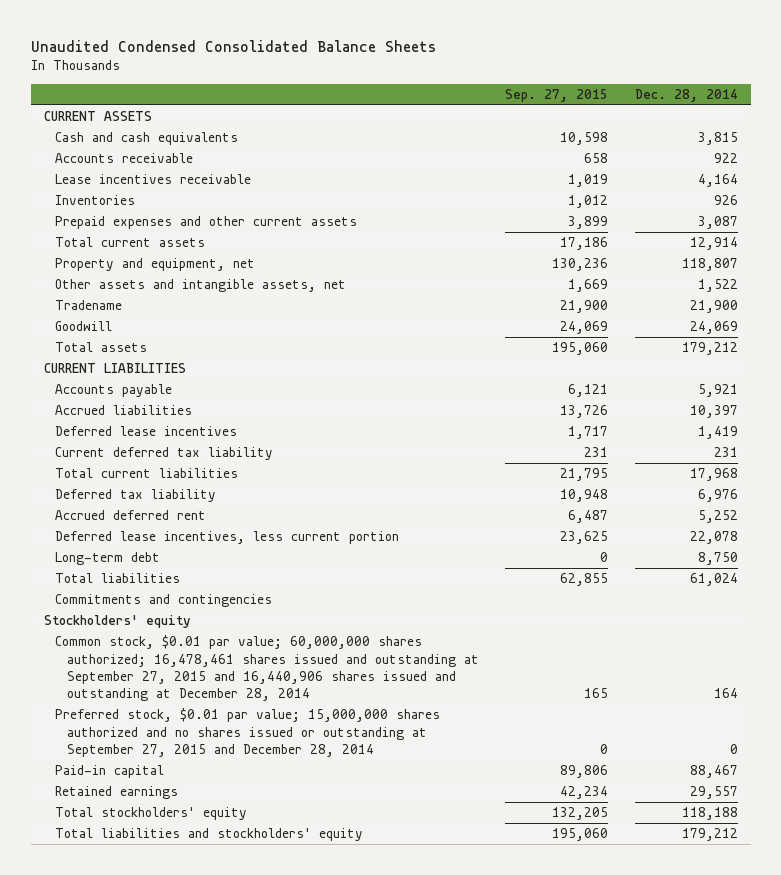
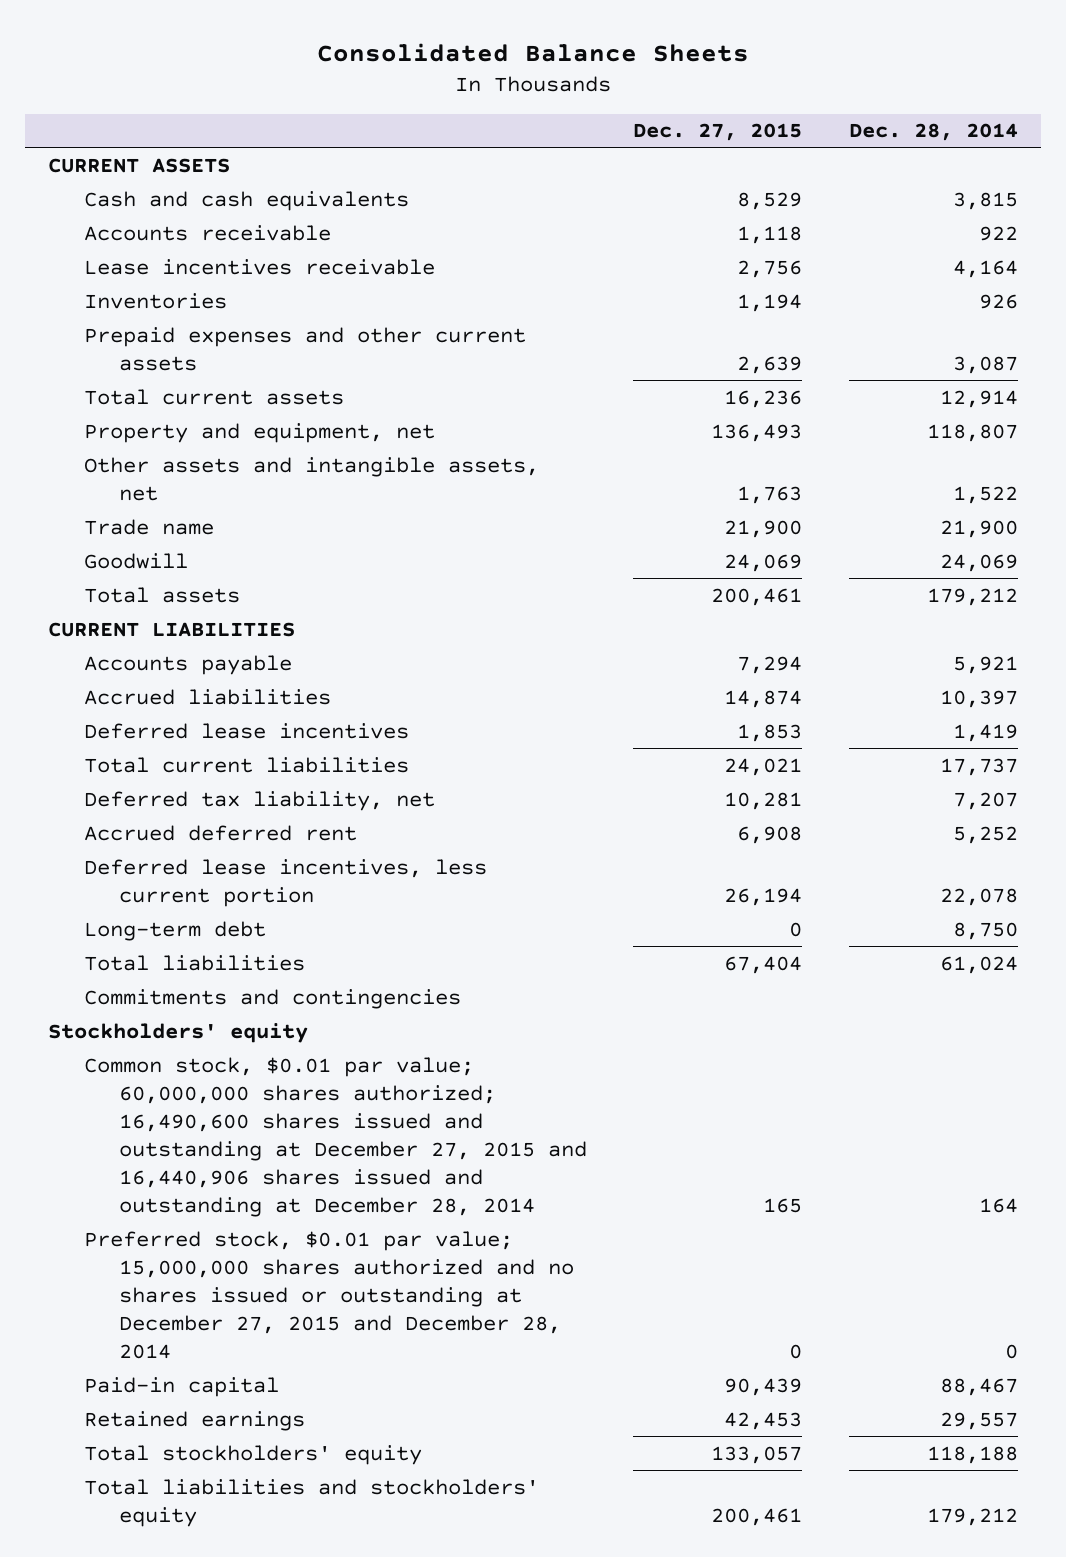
[30,39,436,52] Unaudited Condensed Consolidated Balance Sheets -> [317,42,750,62] Consolidated Balance Sheets
[505,88,609,102] Sep. 27, 2015 -> none
none -> [633,123,803,142] Dec. 27, 2015
[55,300,123,311] Tradename -> [83,518,214,535] Trade name
[55,447,274,461] Current deferred tax liability -> none
[689,468,738,482] 17,968 -> [939,757,1018,776] 17,737
[55,489,217,503] Deferred tax liability -> [83,790,435,811] Deferred tax liability, net
[697,489,738,503] 6,976 -> [952,791,1018,810] 7,207
[55,635,479,702] Common stock, $0.01 par value; 60,000,000 shares authorized; 16,478,461 shares issued and outstanding at September 27, 2015 and 16,440,906 shares issued and outstanding at December 28, 2014 -> [83,1056,588,1217] Common stock, $0.01 par value; 60,000,000 shares authorized; 16,490,600 shares issued and outstanding at December 27, 2015 and 16,440,906 shares issued and outstanding at December 28, 2014
[55,708,441,757] Preferred stock, $0.01 par value; 15,000,000 shares authorized and no shares issued or outstanding at September 27, 2015 and December 28, 2014 -> [83,1230,575,1359] Preferred stock, $0.01 par value; 15,000,000 shares authorized and no shares issued or outstanding at December 27, 2015 and December 28, 2014

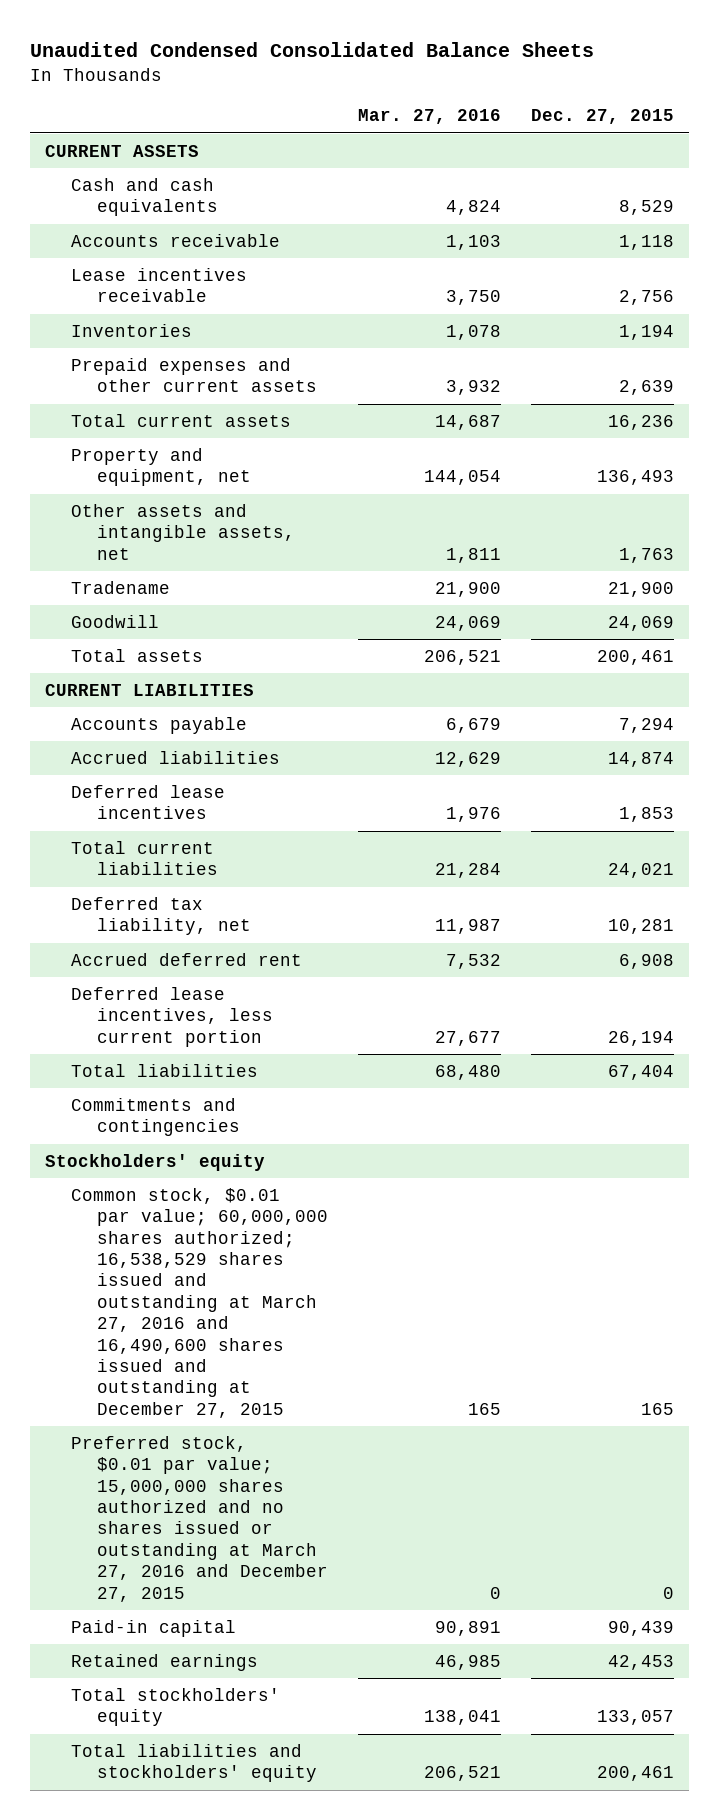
[317,42,750,62] Consolidated Balance Sheets -> [29,42,594,58] Unaudited Condensed Consolidated Balance Sheets
[848,123,1018,142] Dec. 28, 2014 -> none
none -> [358,109,502,125] Mar. 27, 2016
[83,518,214,535] Trade name -> [71,580,171,594] Tradename
[83,920,266,941] Long-term debt -> none
[83,1056,588,1217] Common stock, $0.01 par value; 60,000,000 shares authorized; 16,490,600 shares issued and outstanding at December 27, 2015 and 16,440,906 shares issued and outstanding at December 28, 2014 -> [71,1187,329,1418] Common stock, $0.01 par value; 60,000,000 shares authorized; 16,538,529 shares issued and outstanding at March 27, 2016 and 16,490,600 shares issued and outstanding at December 27, 2015
[83,1230,575,1359] Preferred stock, $0.01 par value; 15,000,000 shares authorized and no shares issued or outstanding at December 27, 2015 and December 28, 2014 -> [71,1435,329,1602] Preferred stock, $0.01 par value; 15,000,000 shares authorized and no shares issued or outstanding at March 27, 2016 and December 27, 2015

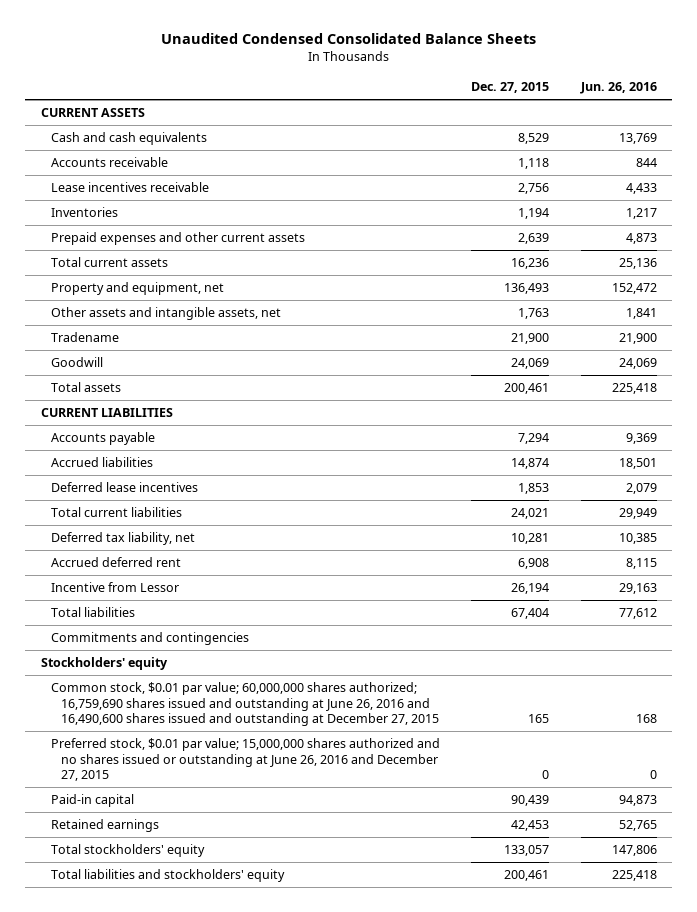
[358,109,502,125] Mar. 27, 2016 -> none
none -> [579,81,657,94] Jun. 26, 2016
[71,986,274,1047] Deferred lease incentives, less current portion -> [50,582,179,593] Incentive from Lessor
[71,1187,329,1418] Common stock, $0.01 par value; 60,000,000 shares authorized; 16,538,529 shares issued and outstanding at March 27, 2016 and 16,490,600 shares issued and outstanding at December 27, 2015 -> [50,682,439,727] Common stock, $0.01 par value; 60,000,000 shares authorized; 16,759,690 shares issued and outstanding at June 26, 2016 and 16,490,600 shares issued and outstanding at December 27, 2015
[71,1435,329,1602] Preferred stock, $0.01 par value; 15,000,000 shares authorized and no shares issued or outstanding at March 27, 2016 and December 27, 2015 -> [50,738,440,782] Preferred stock, $0.01 par value; 15,000,000 shares authorized and no shares issued or outstanding at June 26, 2016 and December 27, 2015

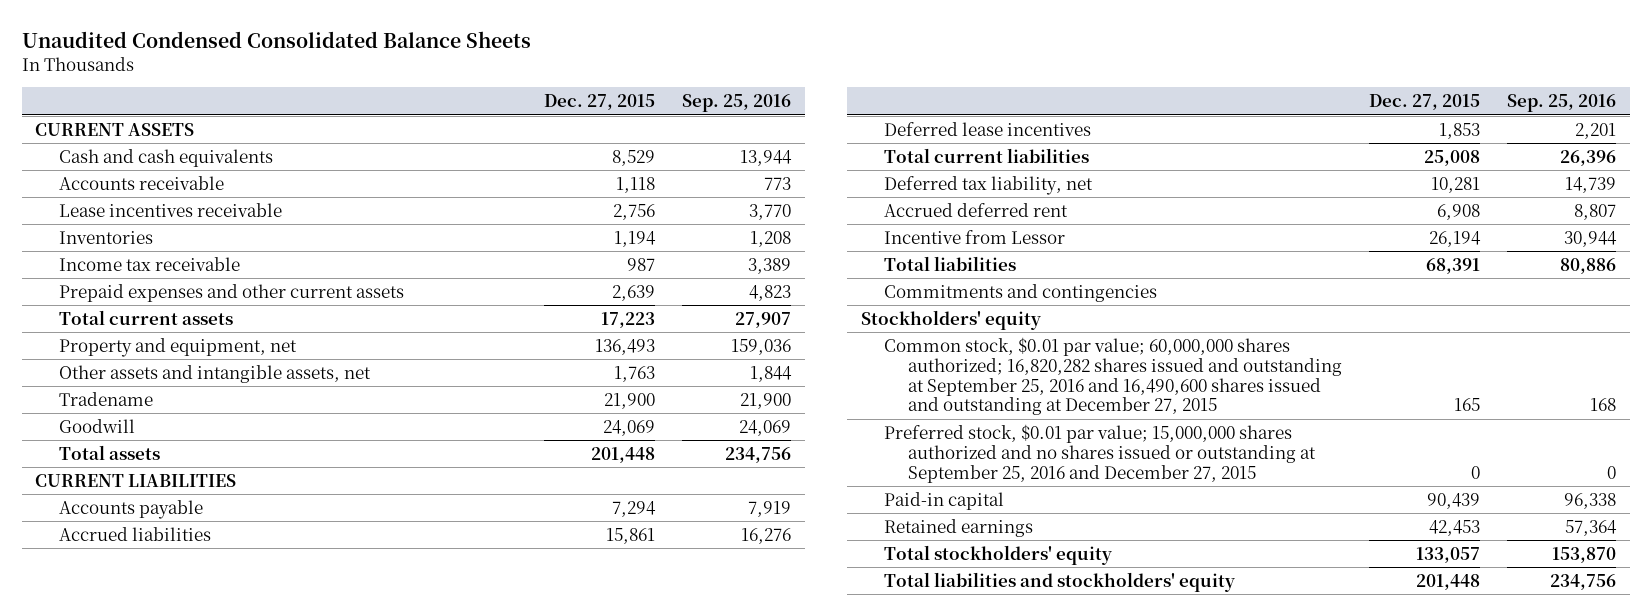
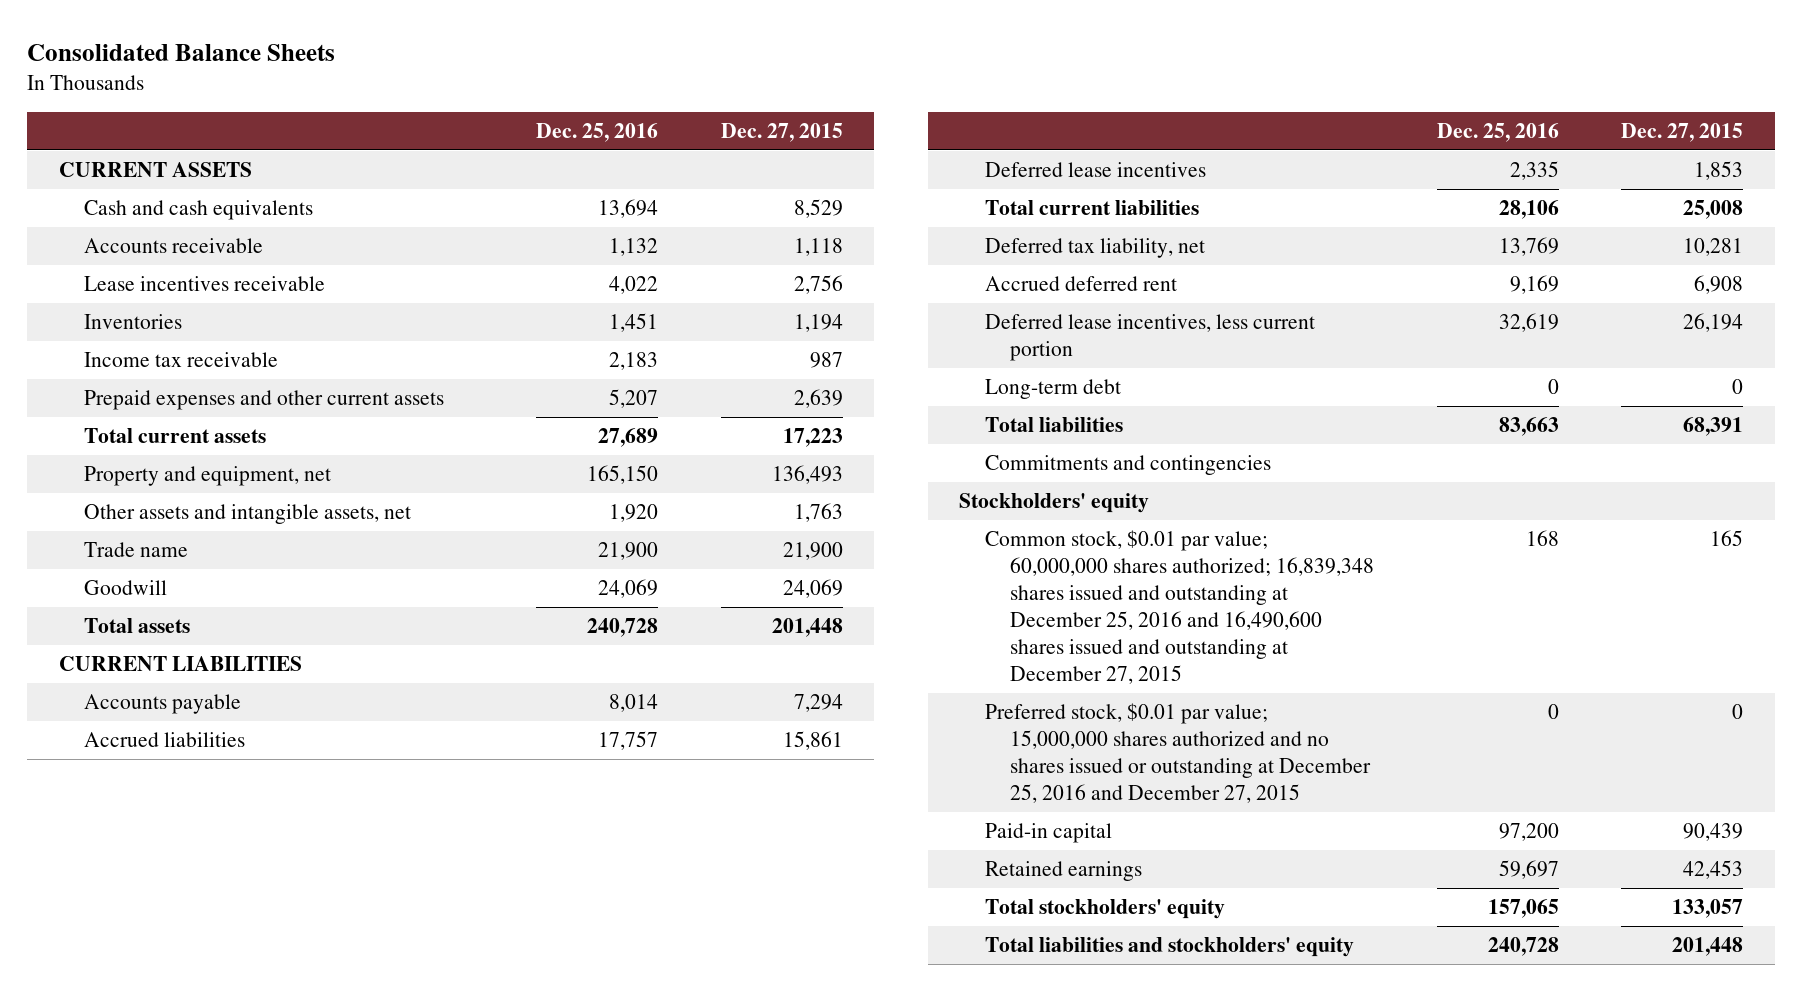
[21,30,531,48] Unaudited Condensed Consolidated Balance Sheets -> [27,43,336,61] Consolidated Balance Sheets
[682,94,792,113] Sep. 25, 2016 -> none
none -> [535,122,658,142] Dec. 25, 2016
[59,391,154,406] Tradename -> [83,542,188,558] Trade name
[884,229,1066,244] Incentive from Lessor -> [984,314,1315,362] Deferred lease incentives, less current portion
none -> [984,379,1121,400] Long-term debt
[884,336,1342,416] Common stock, $0.01 par value; 60,000,000 shares authorized; 16,820,282 shares issued and outstanding at September 25, 2016 and 16,490,600 shares issued and outstanding at December 27, 2015 -> [984,530,1375,684] Common stock, $0.01 par value; 60,000,000 shares authorized; 16,839,348 shares issued and outstanding at December 25, 2016 and 16,490,600 shares issued and outstanding at December 27, 2015
[884,423,1316,483] Preferred stock, $0.01 par value; 15,000,000 shares authorized and no shares issued or outstanding at September 25, 2016 and December 27, 2015 -> [984,703,1372,803] Preferred stock, $0.01 par value; 15,000,000 shares authorized and no shares issued or outstanding at December 25, 2016 and December 27, 2015

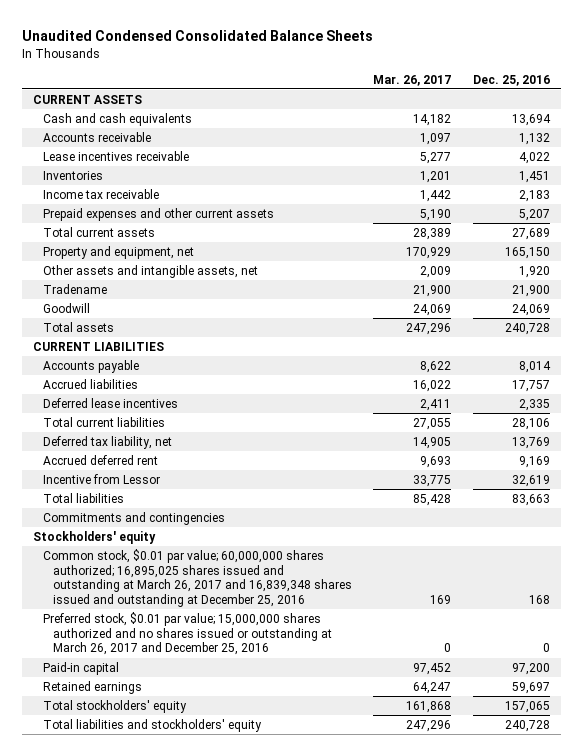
[27,43,336,61] Consolidated Balance Sheets -> [22,30,374,42] Unaudited Condensed Consolidated Balance Sheets
[720,122,843,142] Dec. 27, 2015 -> none
none -> [373,74,452,86] Mar. 26, 2017
[83,542,188,558] Trade name -> [42,283,107,294] Tradename
[984,379,1121,400] Long-term debt -> none
[984,314,1315,362] Deferred lease incentives, less current portion -> [42,473,160,484] Incentive from Lessor
[984,530,1375,684] Common stock, $0.01 par value; 60,000,000 shares authorized; 16,839,348 shares issued and outstanding at December 25, 2016 and 16,490,600 shares issued and outstanding at December 27, 2015 -> [42,548,352,608] Common stock, $0.01 par value; 60,000,000 shares authorized; 16,895,025 shares issued and outstanding at March 26, 2017 and 16,839,348 shares issued and outstanding at December 25, 2016
[984,703,1372,803] Preferred stock, $0.01 par value; 15,000,000 shares authorized and no shares issued or outstanding at December 25, 2016 and December 27, 2015 -> [42,611,332,656] Preferred stock, $0.01 par value; 15,000,000 shares authorized and no shares issued or outstanding at March 26, 2017 and December 25, 2016

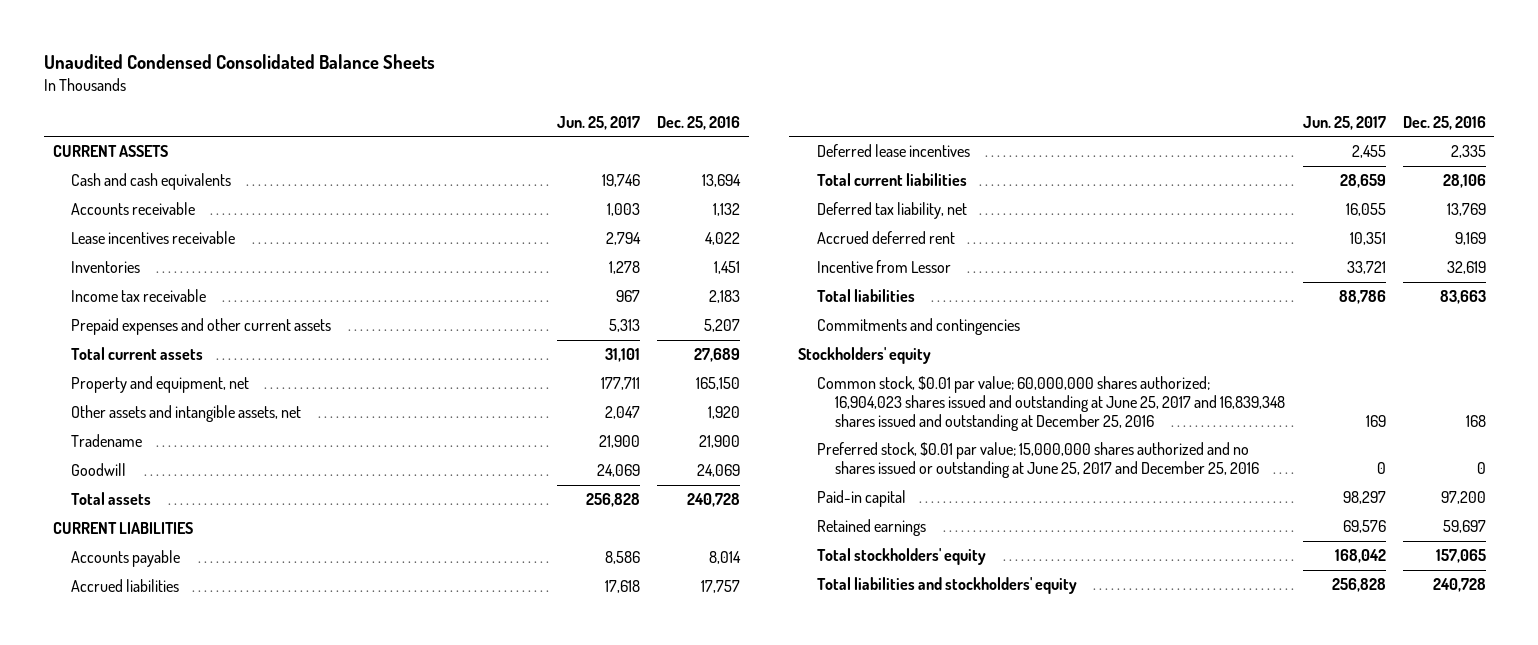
[373,74,452,86] Mar. 26, 2017 -> none
none -> [557,115,641,130] Jun. 25, 2017
[42,548,352,608] Common stock, $0.01 par value; 60,000,000 shares authorized; 16,895,025 shares issued and outstanding at March 26, 2017 and 16,839,348 shares issued and outstanding at December 25, 2016 -> [816,376,1286,431] Common stock, $0.01 par value; 60,000,000 shares authorized; 16,904,023 shares issued and outstanding at June 25, 2017 and 16,839,348 shares issued and outstanding at December 25, 2016
[42,611,332,656] Preferred stock, $0.01 par value; 15,000,000 shares authorized and no shares issued or outstanding at March 26, 2017 and December 25, 2016 -> [816,442,1260,479] Preferred stock, $0.01 par value; 15,000,000 shares authorized and no shares issued or outstanding at June 25, 2017 and December 25, 2016

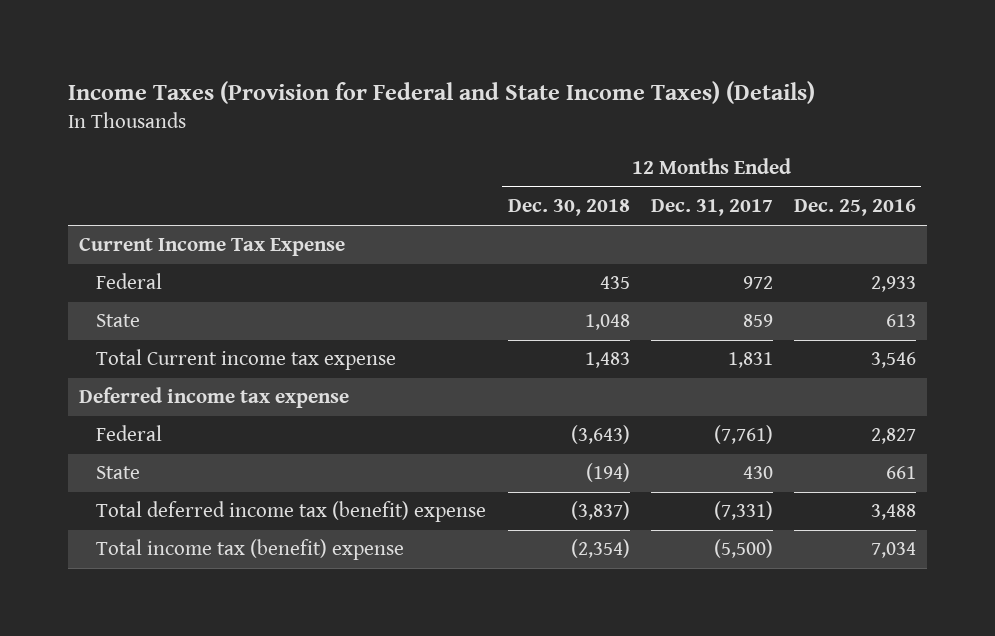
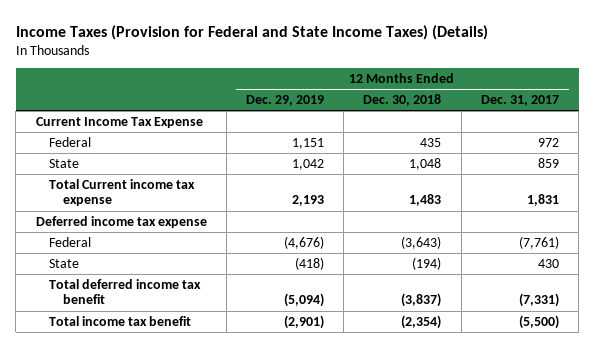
[793,199,916,217] Dec. 25, 2016 -> none
none -> [246,95,325,107] Dec. 29, 2019
[96,501,487,523] Total deferred income tax (benefit) expense -> [49,278,202,305] Total deferred income tax benefit
[96,539,405,561] Total income tax (benefit) expense -> [49,315,192,326] Total income tax benefit

